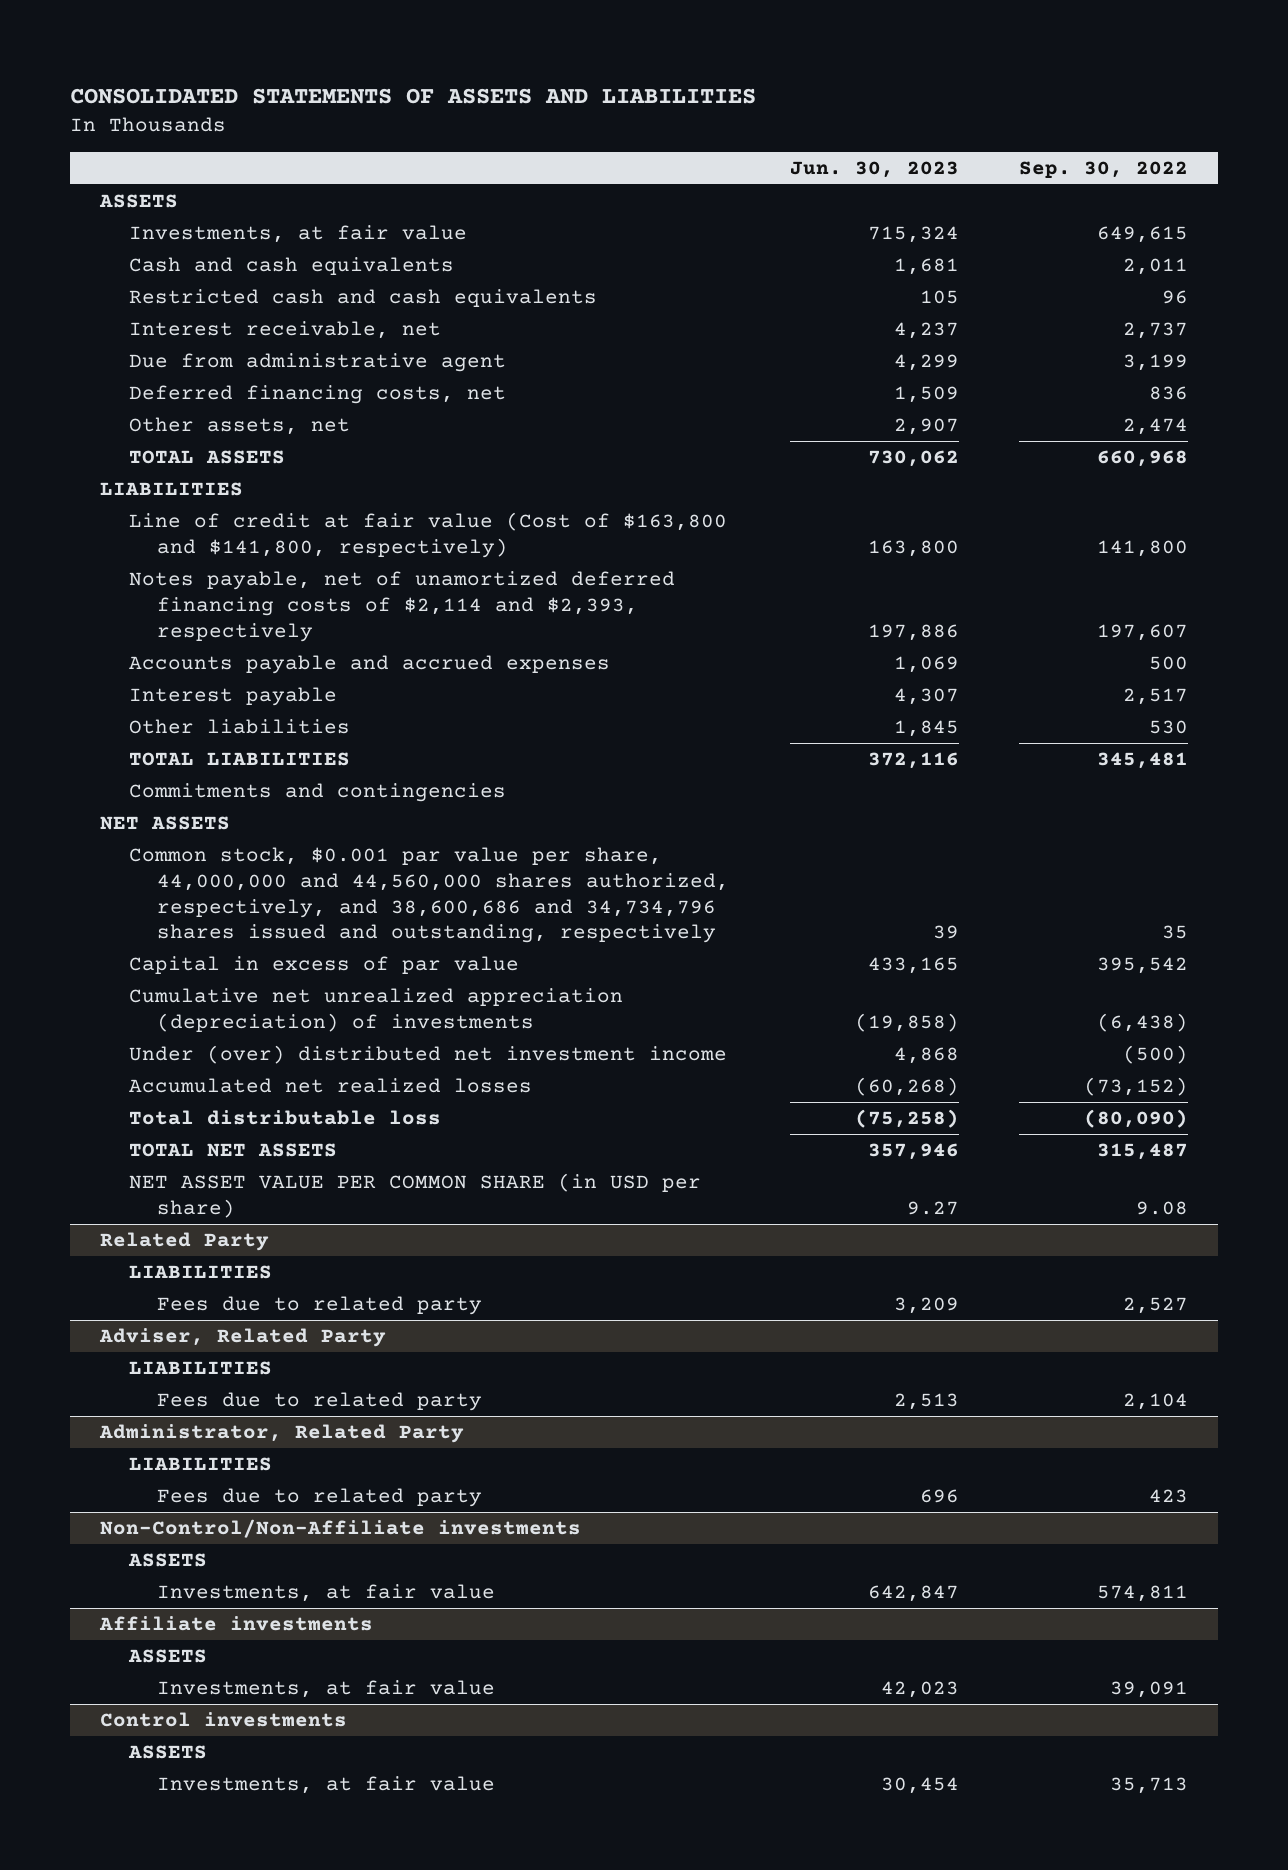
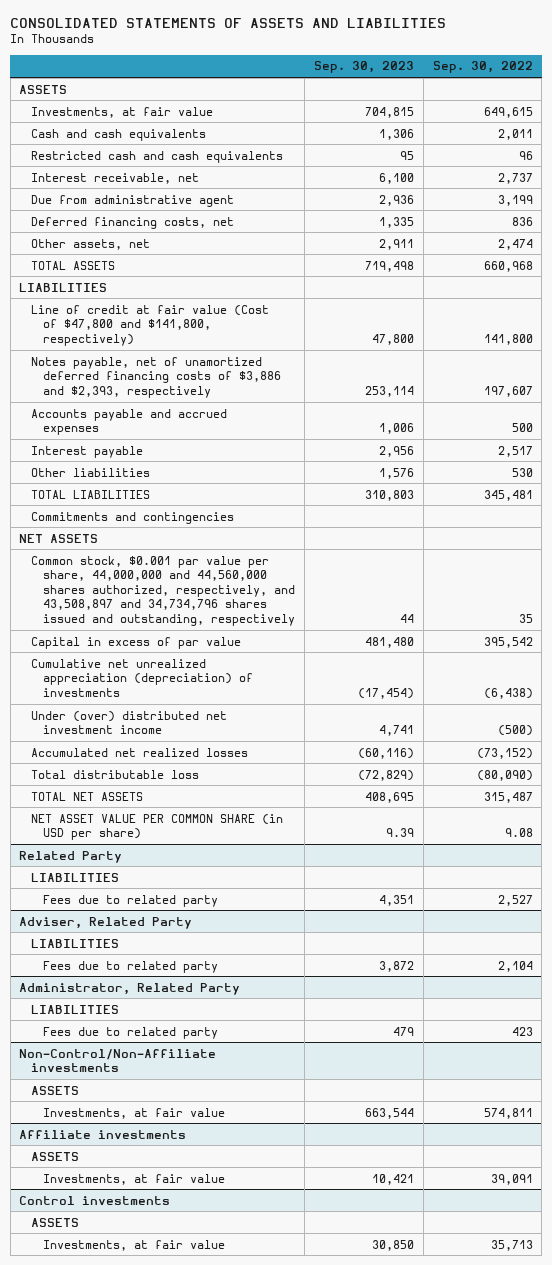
[789,160,959,178] Jun. 30, 2023 -> none
none -> [313,61,414,74] Sep. 30, 2023
[128,512,727,558] Line of credit at fair value (Cost of $163,800 and $141,800, respectively) -> [31,304,270,346] Line of credit at fair value (Cost of $47,800 and $141,800, respectively)
[128,571,675,642] Notes payable, net of unamortized deferred financing costs of $2,114 and $2,393, respectively -> [31,356,282,398] Notes payable, net of unamortized deferred financing costs of $3,886 and $2,393, respectively
[128,847,730,944] Common stock, $0.001 par value per share, 44,000,000 and 44,560,000 shares authorized, respectively, and 38,600,686 and 34,734,796 shares issued and outstanding, respectively -> [31,555,296,626] Common stock, $0.001 par value per share, 44,000,000 and 44,560,000 shares authorized, respectively, and 43,508,897 and 34,734,796 shares issued and outstanding, respectively

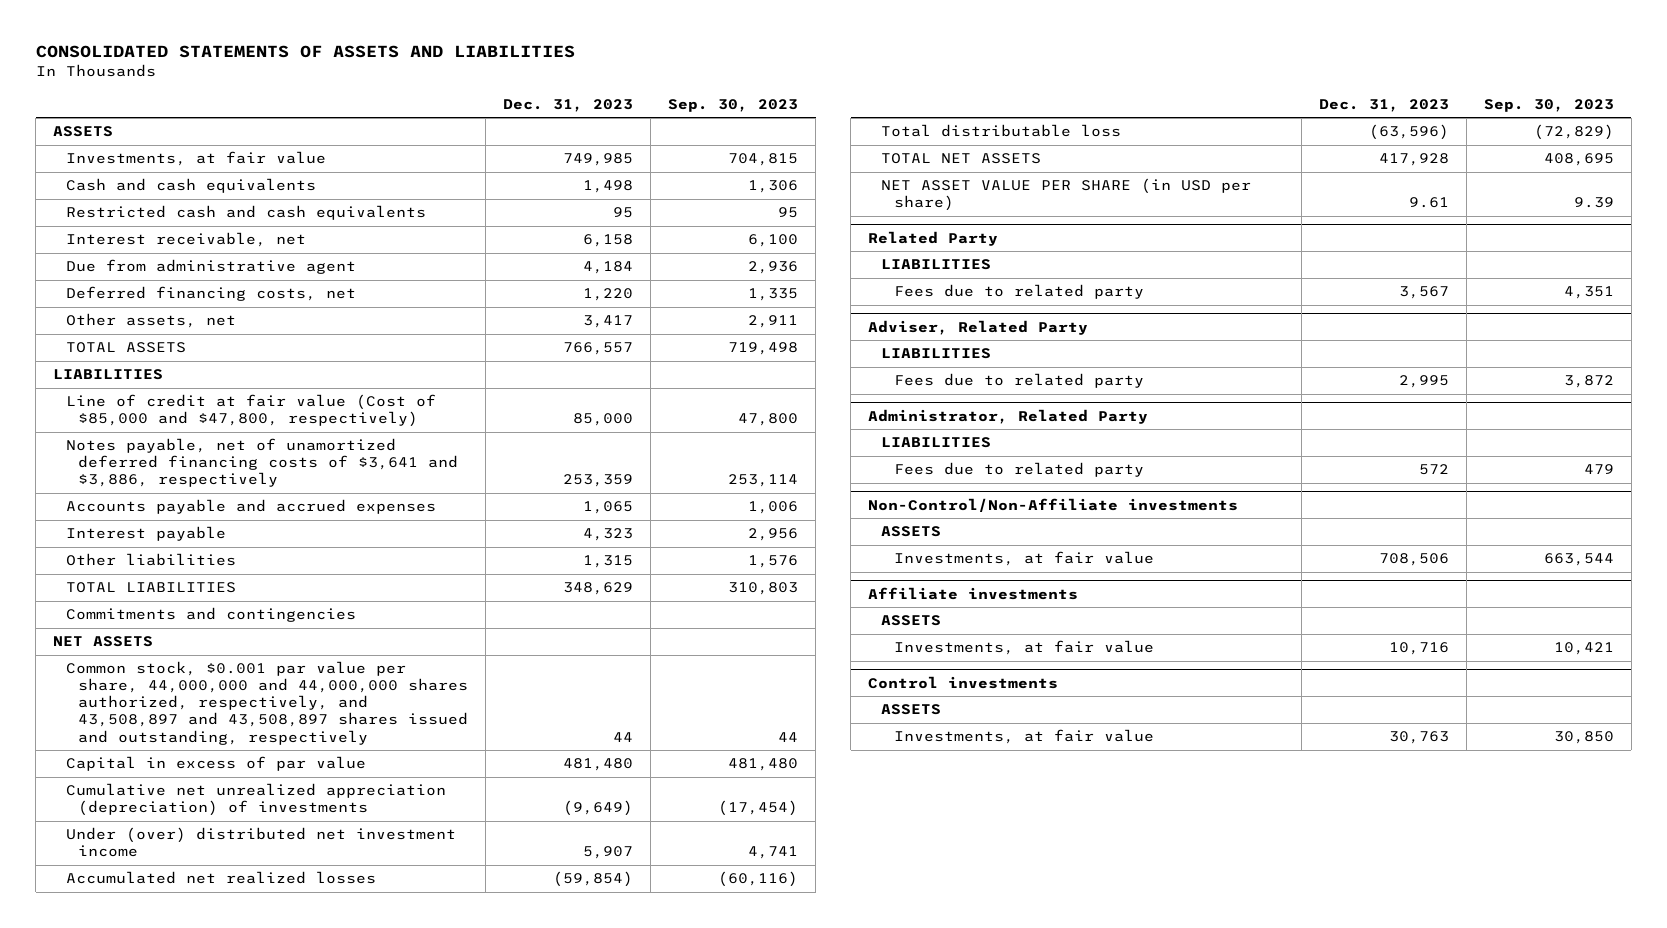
[432,61,533,74] Sep. 30, 2022 -> none
none -> [503,98,634,112] Dec. 31, 2023
[31,304,270,346] Line of credit at fair value (Cost of $47,800 and $141,800, respectively) -> [65,394,436,428] Line of credit at fair value (Cost of $85,000 and $47,800, respectively)
[31,356,282,398] Notes payable, net of unamortized deferred financing costs of $3,886 and $2,393, respectively -> [65,438,459,488] Notes payable, net of unamortized deferred financing costs of $3,641 and $3,886, respectively
[31,555,296,626] Common stock, $0.001 par value per share, 44,000,000 and 44,560,000 shares authorized, respectively, and 43,508,897 and 34,734,796 shares issued and outstanding, respectively -> [65,661,469,745] Common stock, $0.001 par value per share, 44,000,000 and 44,000,000 shares authorized, respectively, and 43,508,897 and 43,508,897 shares issued and outstanding, respectively
[31,813,284,841] NET ASSET VALUE PER COMMON SHARE (in USD per share) -> [881,178,1252,212] NET ASSET VALUE PER SHARE (in USD per share)

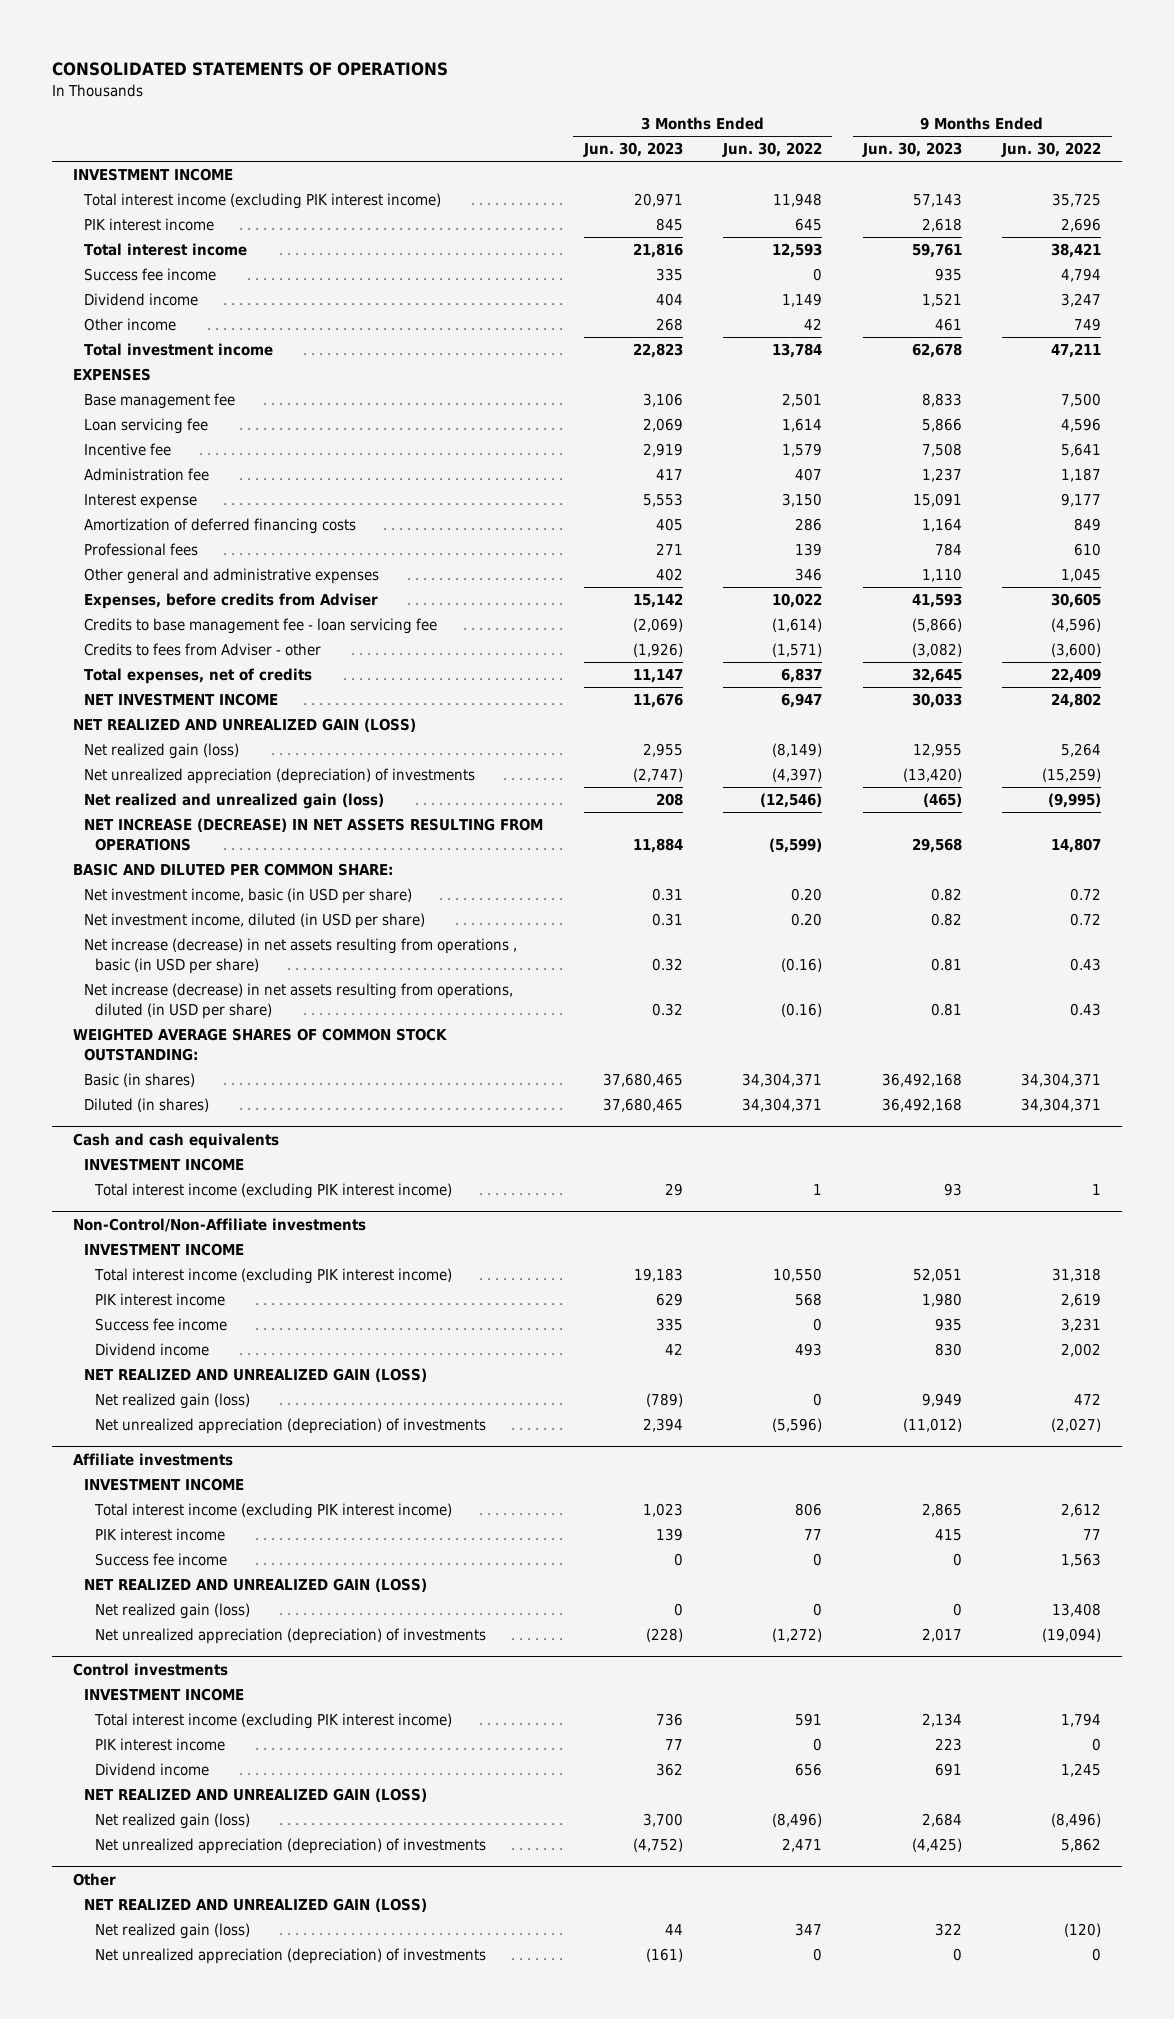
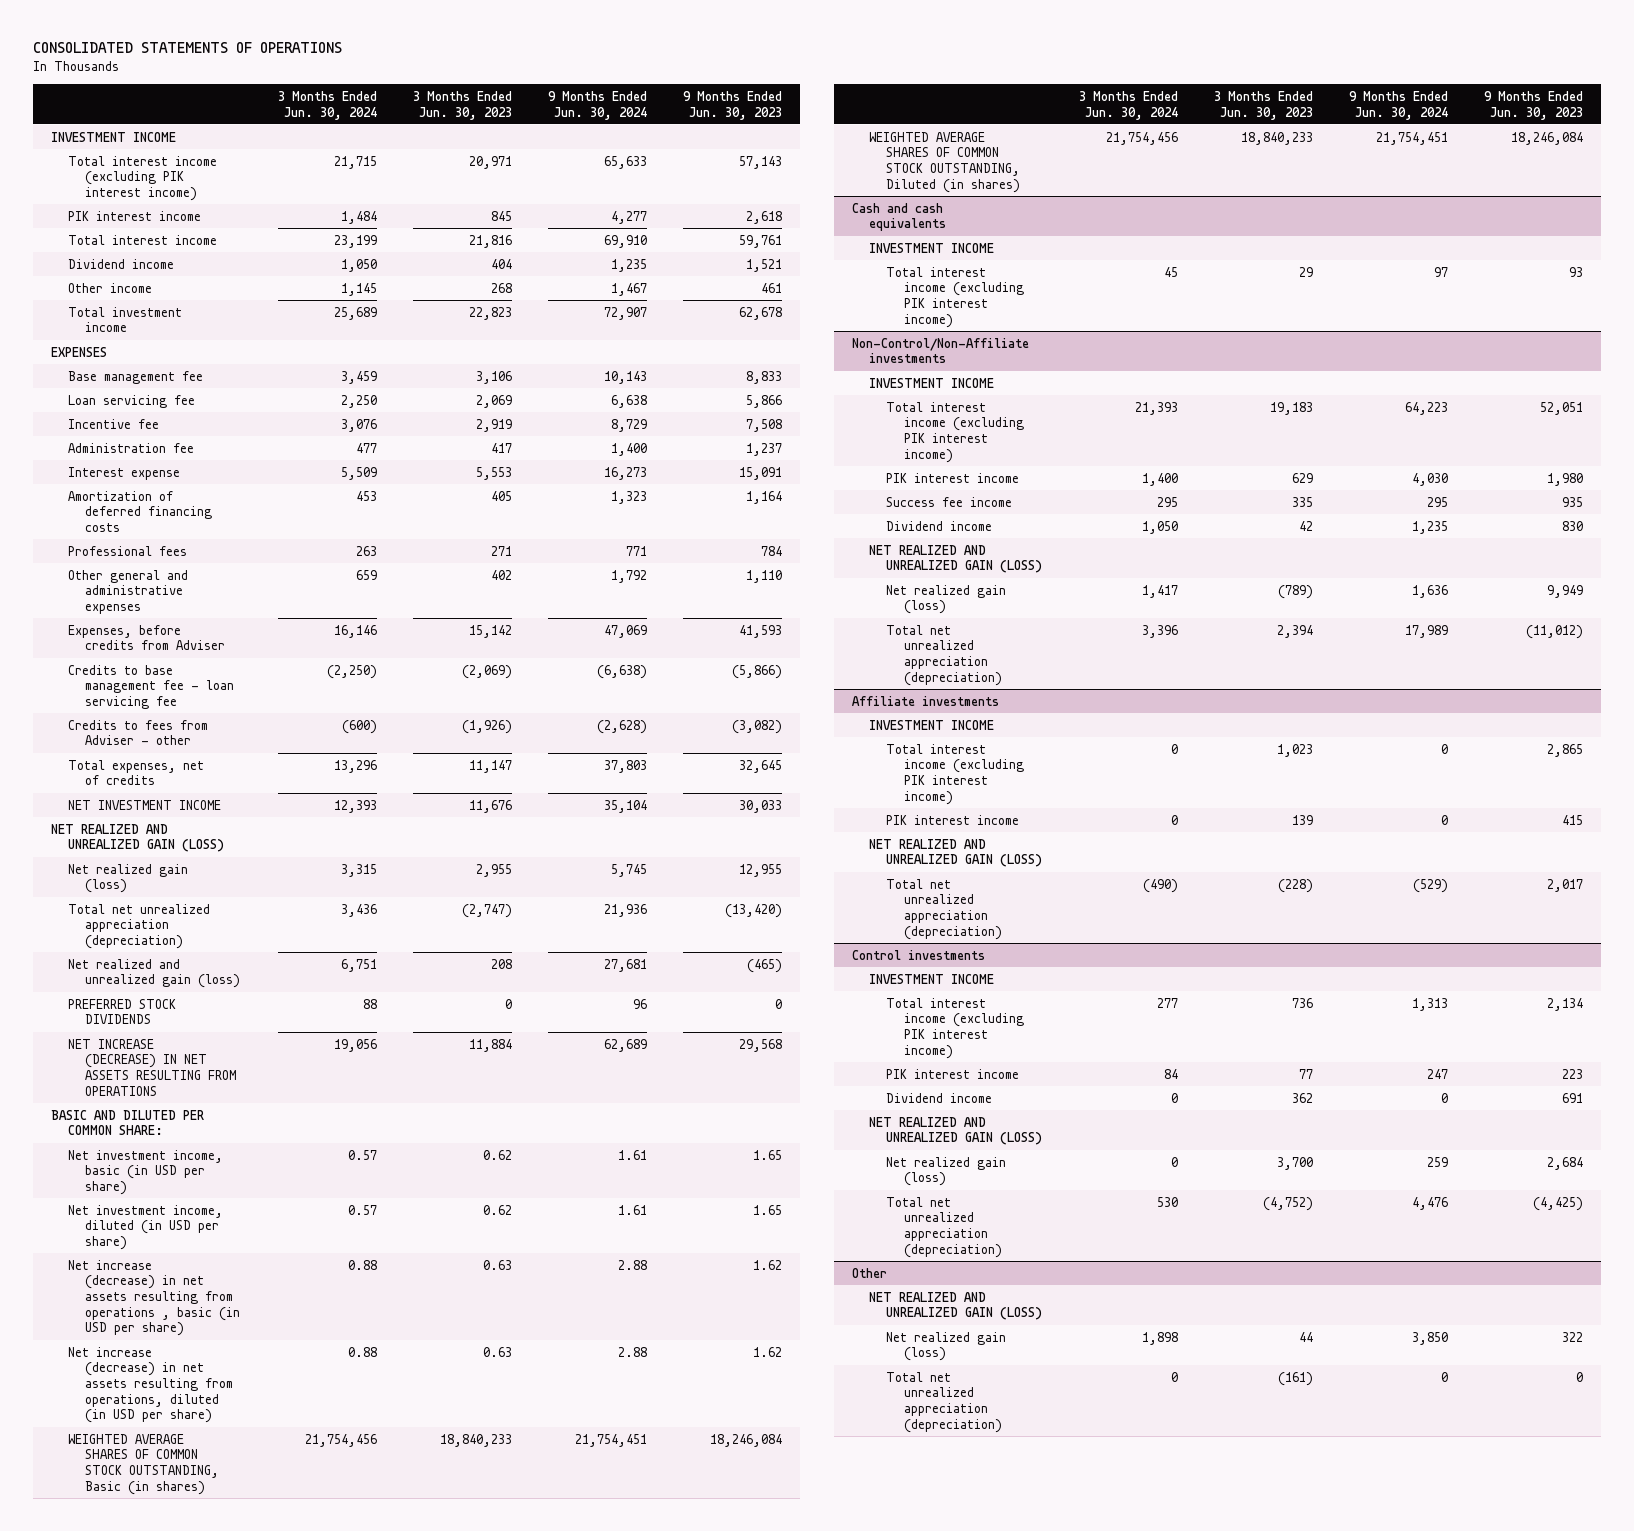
[722,142,823,158] Jun. 30, 2022 -> none
[1001,142,1102,158] Jun. 30, 2022 -> none
none -> [277,90,377,120] 3 Months Ended Jun. 30, 2024
none -> [548,90,648,120] 9 Months Ended Jun. 30, 2024
[83,268,216,282] Success fee income -> none
[83,768,475,785] Net unrealized appreciation (depreciation) of investments -> [68,903,211,949] Total net unrealized appreciation (depreciation)
none -> [68,998,177,1025] PREFERRED STOCK DIVIDENDS
[72,1028,447,1061] WEIGHTED AVERAGE SHARES OF COMMON STOCK OUTSTANDING: -> none
[651,888,683,902] 0.31 -> [482,1149,512,1160] 0.62
[930,888,962,902] 0.82 -> [753,1149,783,1160] 1.65
[651,913,683,927] 0.31 -> [482,1204,512,1215] 0.62
[930,913,962,927] 0.82 -> [753,1204,783,1215] 1.65
[651,957,683,971] 0.32 -> [482,1259,512,1270] 0.63
[930,957,962,971] 0.81 -> [753,1259,783,1270] 1.62
[651,1002,683,1016] 0.32 -> [482,1346,512,1357] 0.63
[930,1002,962,1016] 0.81 -> [753,1346,783,1357] 1.62
[83,1073,195,1088] Basic (in shares) -> [68,1433,220,1495] WEIGHTED AVERAGE SHARES OF COMMON STOCK OUTSTANDING, Basic (in shares)
[602,1073,683,1088] 37,680,465 -> [439,1433,512,1447] 18,840,233
[881,1073,962,1088] 36,492,168 -> [710,1433,783,1447] 18,246,084
[83,1098,209,1113] Diluted (in shares) -> [868,131,1021,193] WEIGHTED AVERAGE SHARES OF COMMON STOCK OUTSTANDING, Diluted (in shares)
[602,1098,683,1113] 37,680,465 -> [1240,131,1313,145] 18,840,233
[881,1098,962,1113] 36,492,168 -> [1511,131,1584,145] 18,246,084
[95,1418,487,1435] Net unrealized appreciation (depreciation) of investments -> [886,624,1002,686] Total net unrealized appreciation (depreciation)
[95,1553,228,1567] Success fee income -> none
[95,1603,251,1620] Net realized gain (loss) -> none
[95,1628,487,1645] Net unrealized appreciation (depreciation) of investments -> [886,878,1002,940] Total net unrealized appreciation (depreciation)
[95,1838,487,1855] Net unrealized appreciation (depreciation) of investments -> [886,1196,1002,1258] Total net unrealized appreciation (depreciation)
[95,1948,487,1965] Net unrealized appreciation (depreciation) of investments -> [886,1371,1002,1433] Total net unrealized appreciation (depreciation)

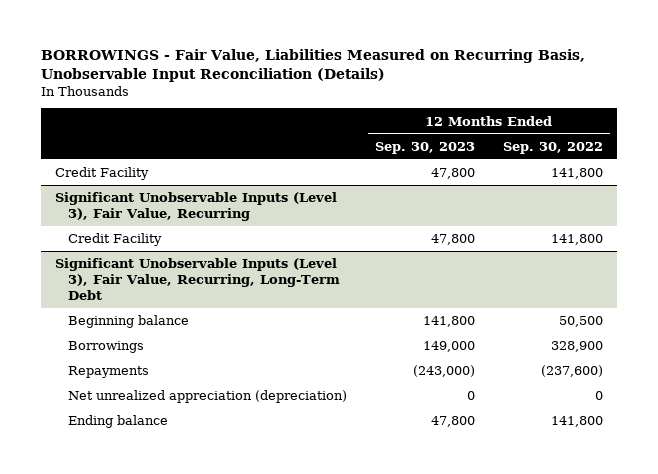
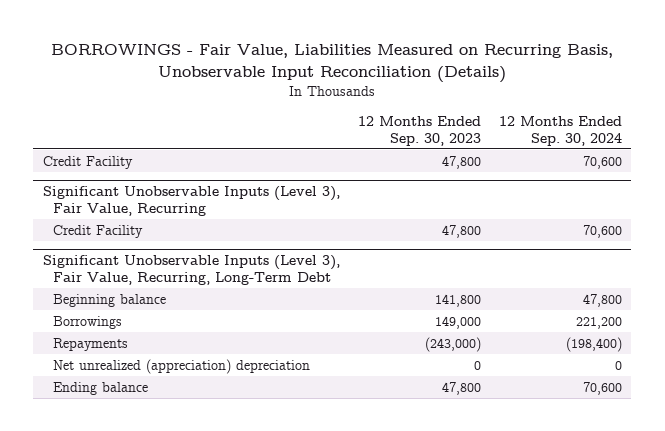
[503,141,604,154] Sep. 30, 2022 -> none
none -> [499,116,623,146] 12 Months Ended Sep. 30, 2024
[68,390,348,404] Net unrealized appreciation (depreciation) -> [52,358,310,374] Net unrealized (appreciation) depreciation

